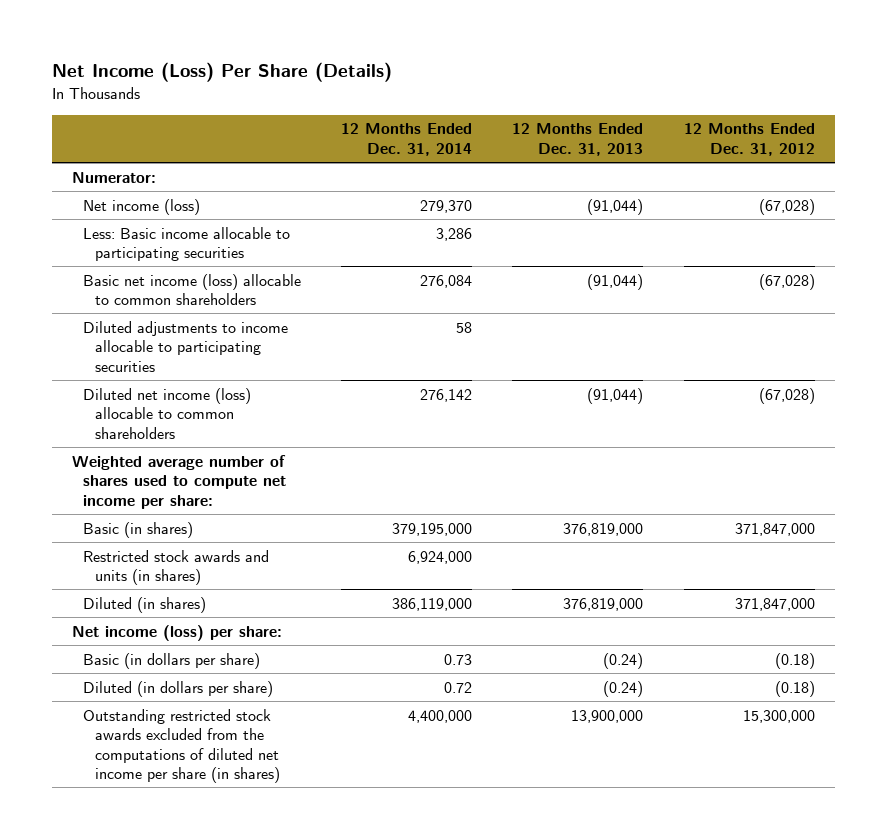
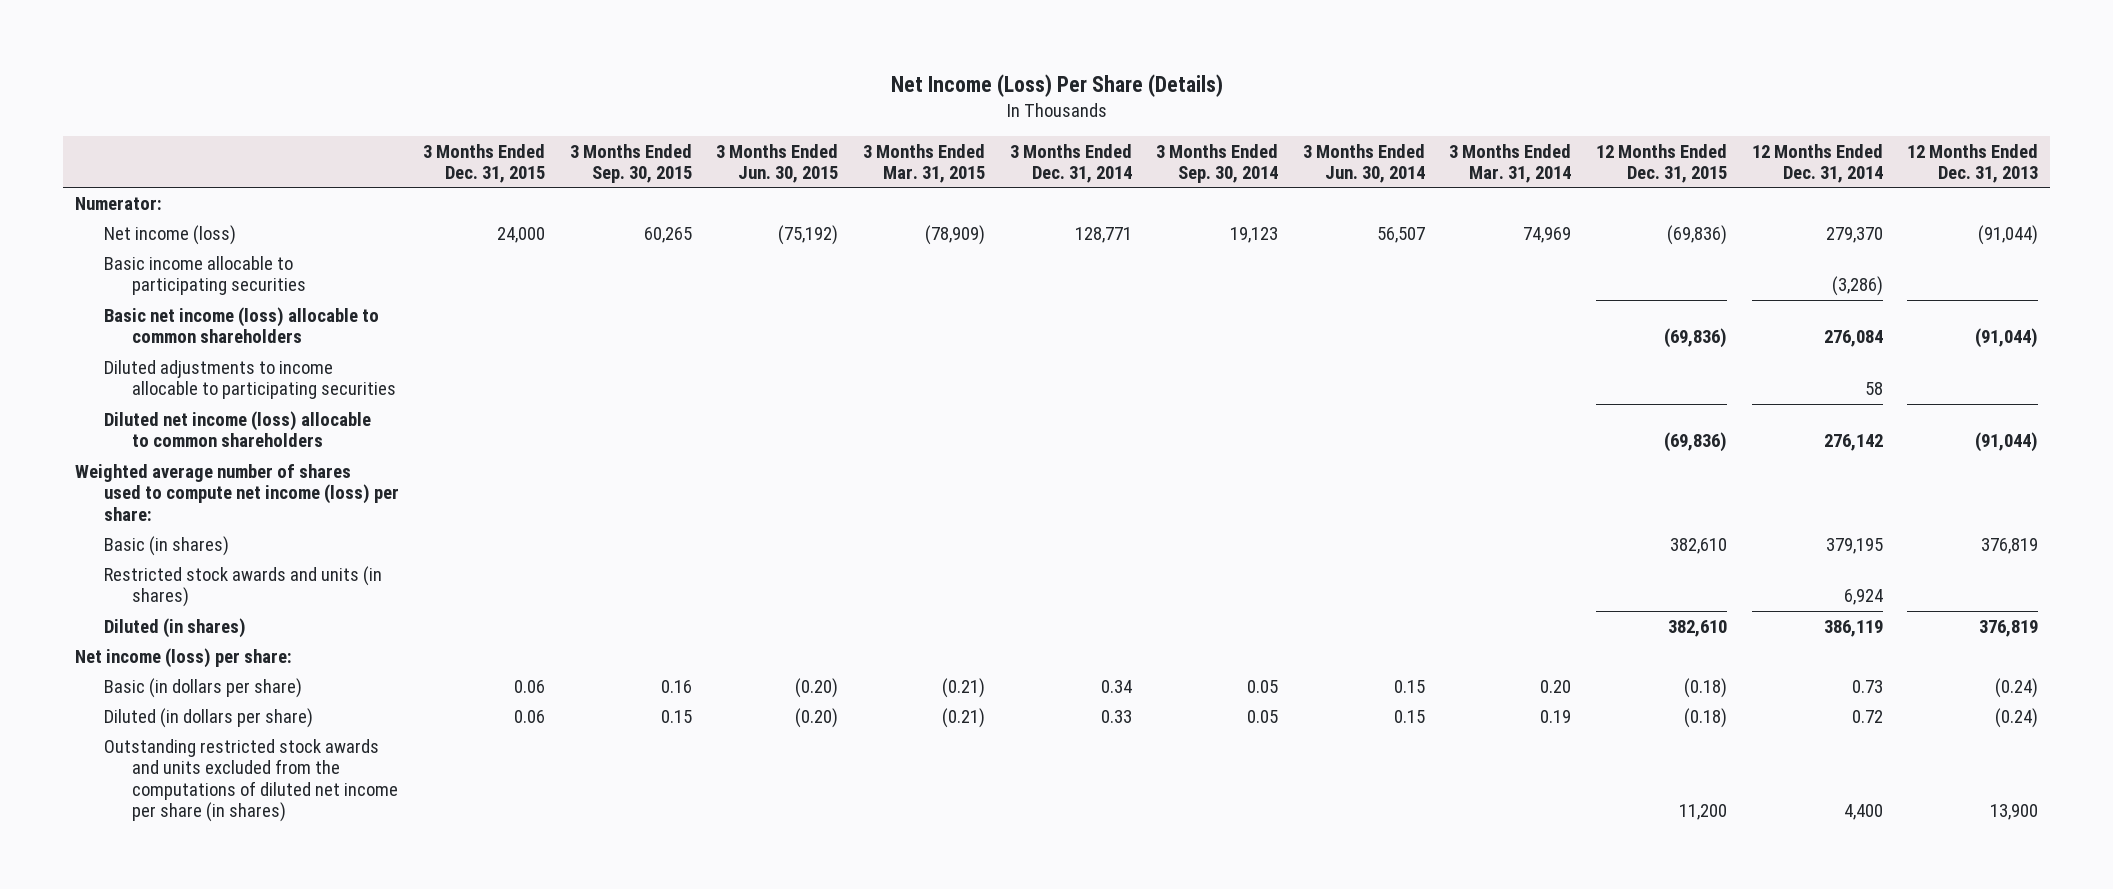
[683,123,815,156] 12 Months Ended Dec. 31, 2012 -> none
none -> [423,143,546,184] 3 Months Ended Dec. 31, 2015
none -> [569,143,692,184] 3 Months Ended Sep. 30, 2015
none -> [716,143,839,184] 3 Months Ended Jun. 30, 2015
none -> [862,143,985,184] 3 Months Ended Mar. 31, 2015
none -> [1009,143,1132,184] 3 Months Ended Dec. 31, 2014
none -> [1156,143,1279,184] 3 Months Ended Sep. 30, 2014
none -> [1302,143,1425,184] 3 Months Ended Jun. 30, 2014
none -> [1449,143,1572,184] 3 Months Ended Mar. 31, 2014
none -> [1595,143,1727,184] 12 Months Ended Dec. 31, 2015
[83,226,291,262] Less: Basic income allocable to participating securities -> [103,255,306,296] Basic income allocable to participating securities
[436,227,473,241] 3,286 -> [1831,276,1883,297] (3,286)
[71,454,287,509] Weighted average number of shares used to compute net income per share: -> [75,463,399,521] Weighted average number of shares used to compute net income (loss) per share:
[392,522,473,536] 379,195,000 -> [1825,537,1883,554] 379,195
[563,522,644,536] 376,819,000 -> [1981,537,2039,554] 376,819
[408,550,473,564] 6,924,000 -> [1843,589,1883,606] 6,924
[392,597,473,611] 386,119,000 -> [1823,619,1883,637] 386,119
[563,597,644,611] 376,819,000 -> [1979,619,2039,637] 376,819
[83,708,280,784] Outstanding restricted stock awards excluded from the computations of diluted net income per share (in shares) -> [103,738,398,823] Outstanding restricted stock awards and units excluded from the computations of diluted net income per share (in shares)
[408,709,473,723] 4,400,000 -> [1843,804,1883,821] 4,400
[571,709,644,723] 13,900,000 -> [1990,804,2039,821] 13,900

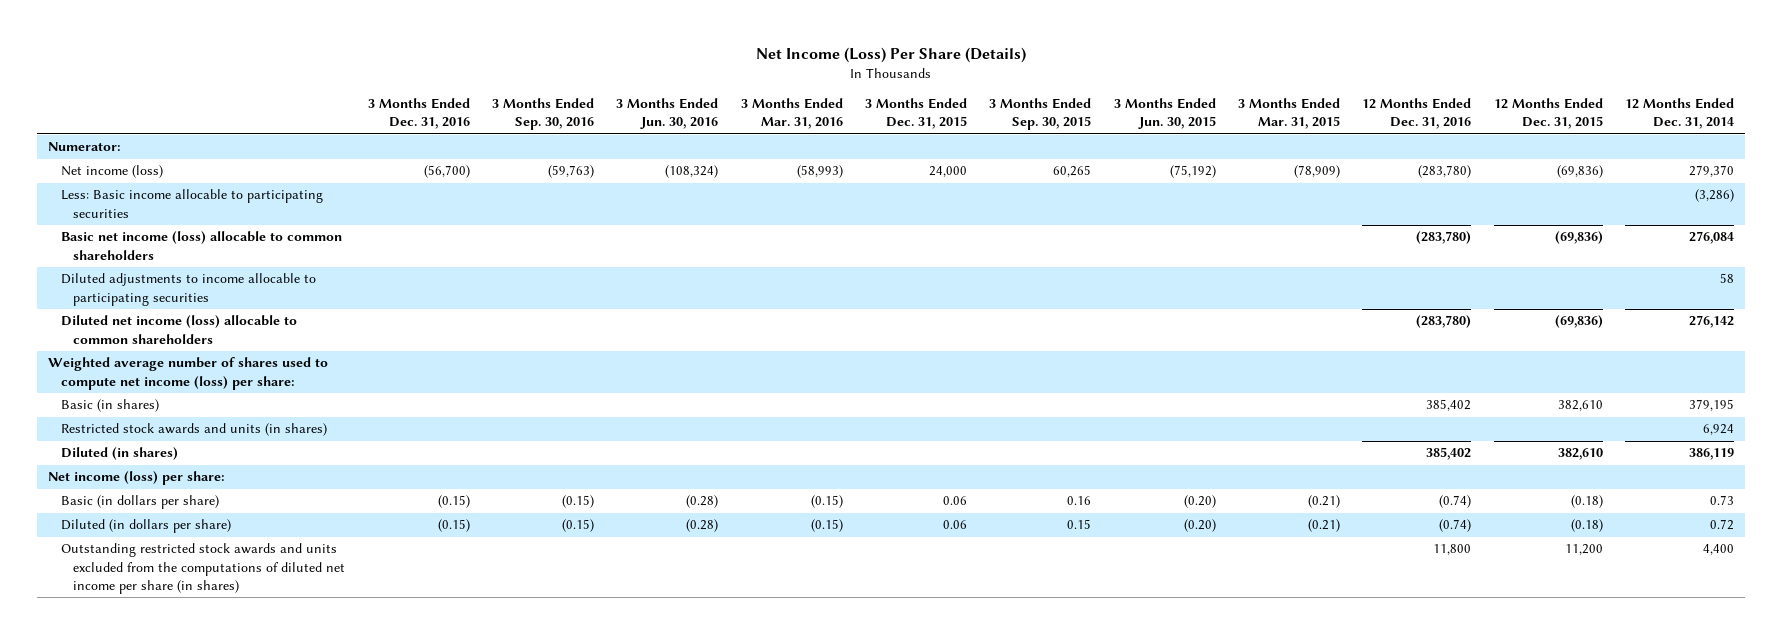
[1009,143,1132,184] 3 Months Ended Dec. 31, 2014 -> none
[1156,143,1279,184] 3 Months Ended Sep. 30, 2014 -> none
[1302,143,1425,184] 3 Months Ended Jun. 30, 2014 -> none
[1449,143,1572,184] 3 Months Ended Mar. 31, 2014 -> none
[1907,143,2039,184] 12 Months Ended Dec. 31, 2013 -> none
none -> [367,98,470,130] 3 Months Ended Dec. 31, 2016
none -> [492,98,595,131] 3 Months Ended Sep. 30, 2016
none -> [616,98,719,130] 3 Months Ended Jun. 30, 2016
none -> [740,98,843,130] 3 Months Ended Mar. 31, 2016
none -> [1362,98,1472,130] 12 Months Ended Dec. 31, 2016
[103,255,306,296] Basic income allocable to participating securities -> [60,189,323,218] Less: Basic income allocable to participating securities

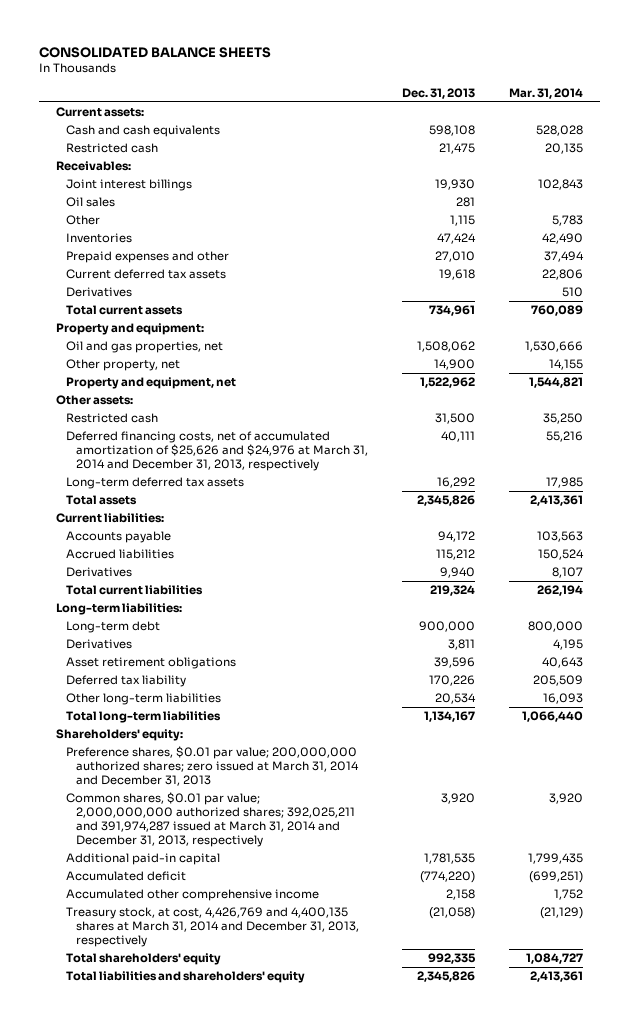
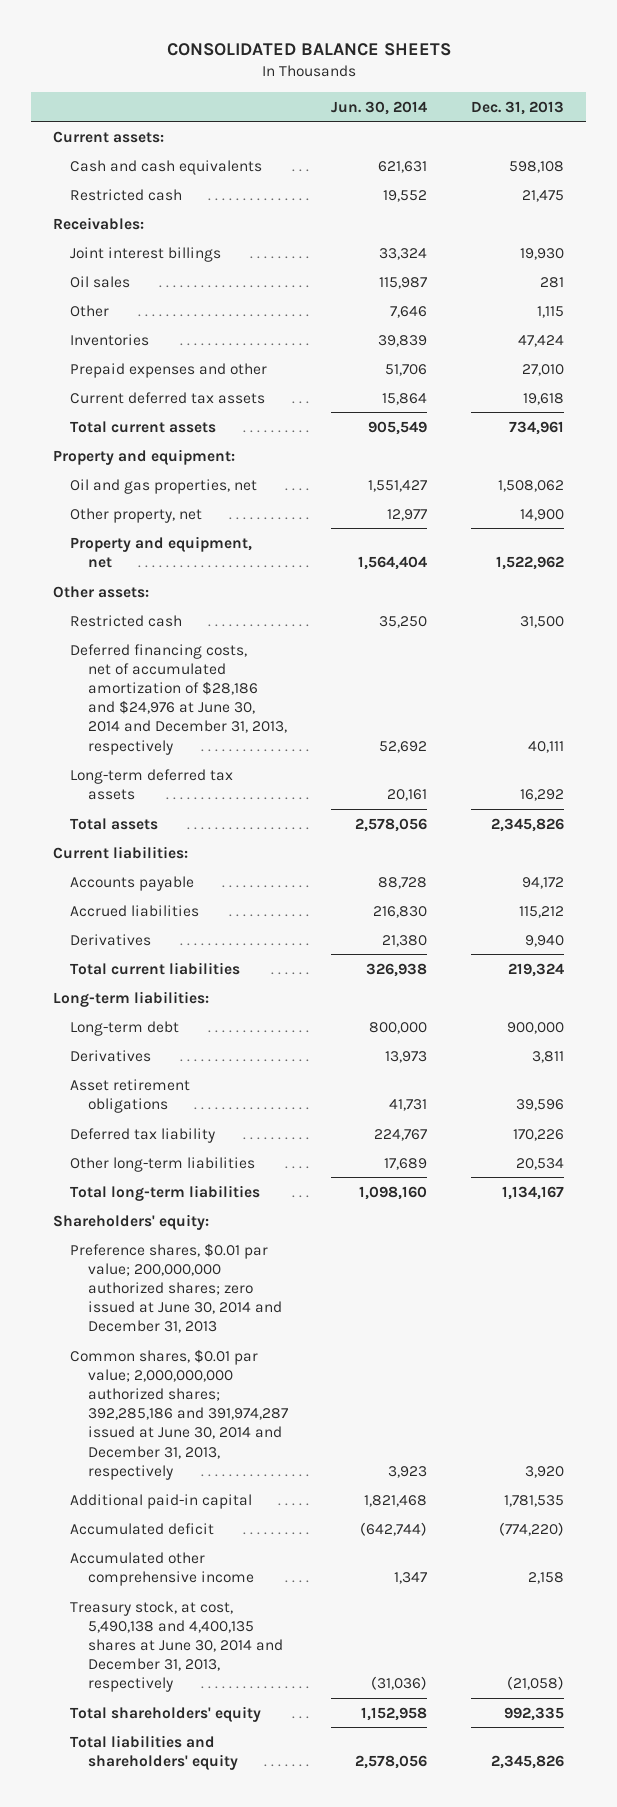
[508,87,583,99] Mar. 31, 2014 -> none
none -> [331,100,428,115] Jun. 30, 2014
[66,287,133,298] Derivatives -> none
[66,431,369,472] Deferred financing costs, net of accumulated amortization of $25,626 and $24,976 at March 31, 2014 and December 31, 2013, respectively -> [70,643,287,755] Deferred financing costs, net of accumulated amortization of $28,186 and $24,976 at June 30, 2014 and December 31, 2013, respectively
[66,746,360,787] Preference shares, $0.01 par value; 200,000,000 authorized shares; zero issued at March 31, 2014 and December 31, 2013 -> [70,1242,282,1334] Preference shares, $0.01 par value; 200,000,000 authorized shares; zero issued at June 30, 2014 and December 31, 2013
[66,792,356,848] Common shares, $0.01 par value; 2,000,000,000 authorized shares; 392,025,211 and 391,974,287 issued at March 31, 2014 and December 31, 2013, respectively -> [70,1348,288,1480] Common shares, $0.01 par value; 2,000,000,000 authorized shares; 392,285,186 and 391,974,287 issued at June 30, 2014 and December 31, 2013, respectively
[66,907,360,948] Treasury stock, at cost, 4,426,769 and 4,400,135 shares at March 31, 2014 and December 31, 2013, respectively -> [70,1600,283,1693] Treasury stock, at cost, 5,490,138 and 4,400,135 shares at June 30, 2014 and December 31, 2013, respectively

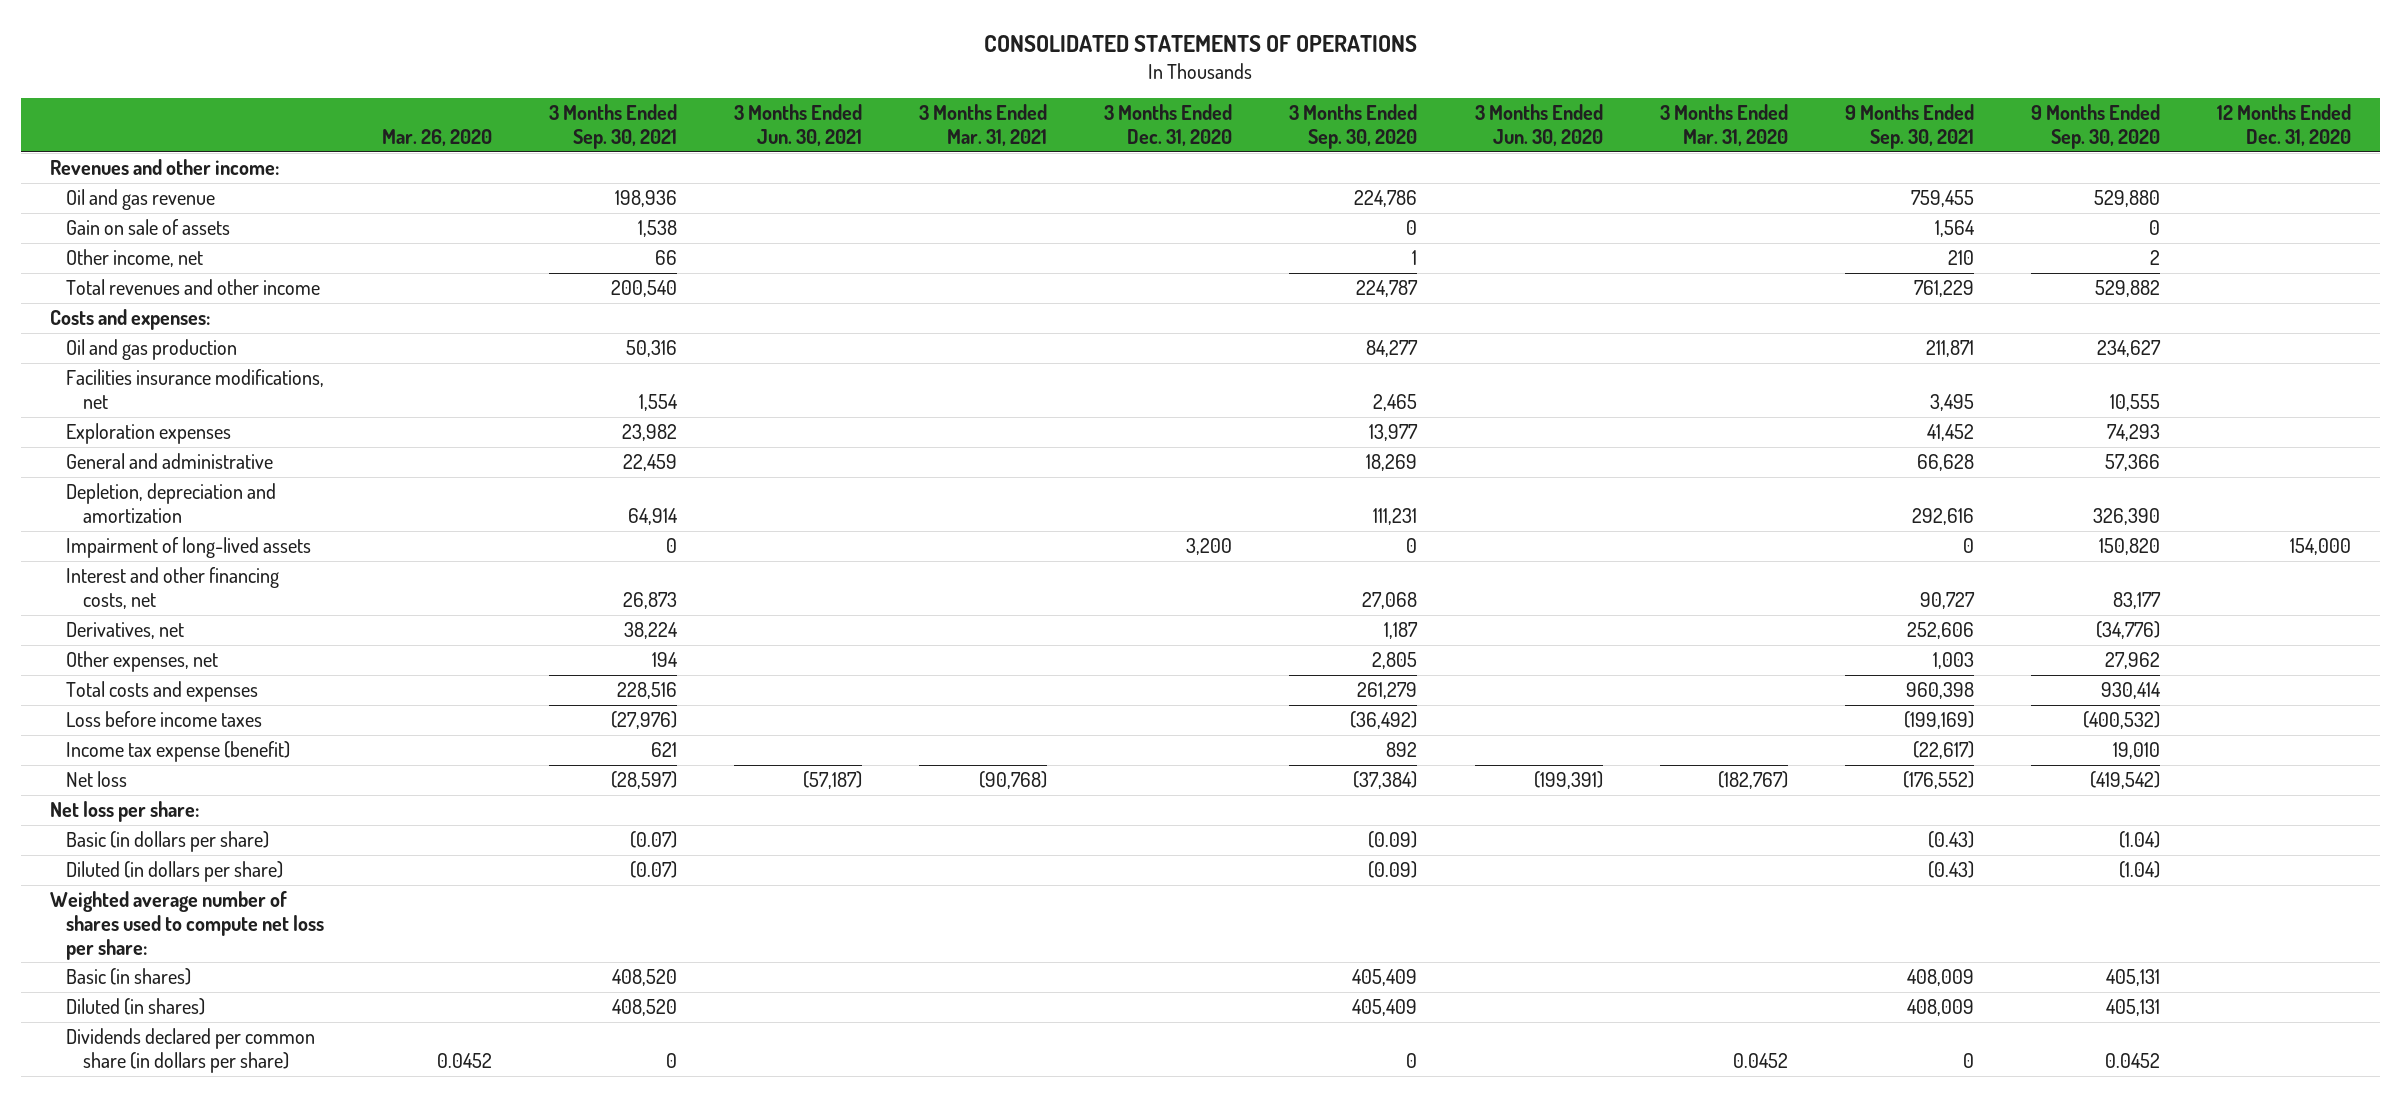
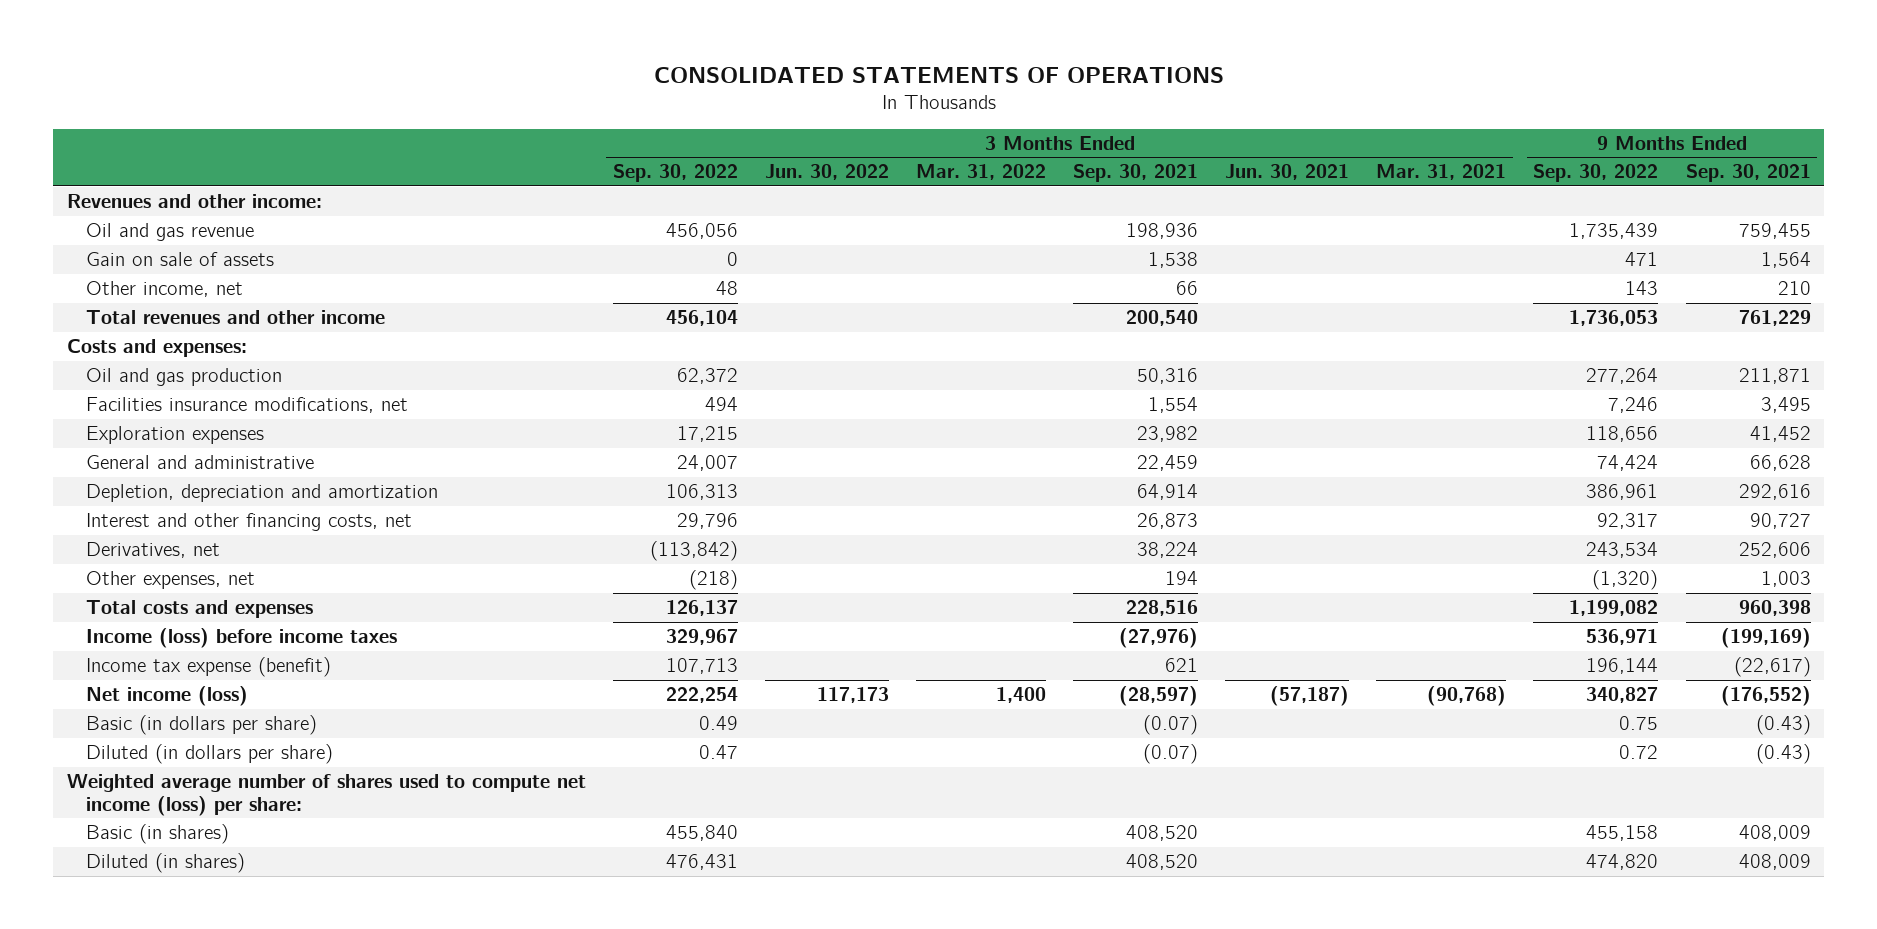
[381,129,492,147] Mar. 26, 2020 -> none
[1104,104,1233,147] 3 Months Ended Dec. 31, 2020 -> none
[1289,104,1418,150] 3 Months Ended Sep. 30, 2020 -> none
[1474,104,1603,147] 3 Months Ended Jun. 30, 2020 -> none
[1659,104,1788,147] 3 Months Ended Mar. 31, 2020 -> none
[2030,104,2160,150] 9 Months Ended Sep. 30, 2020 -> none
[2217,104,2352,147] 12 Months Ended Dec. 31, 2020 -> none
none -> [612,164,738,183] Sep. 30, 2022
none -> [764,164,889,181] Jun. 30, 2022
none -> [916,164,1047,181] Mar. 31, 2022
none -> [1533,164,1659,183] Sep. 30, 2022
[66,537,312,559] Impairment of long-lived assets -> none
[66,711,263,728] Loss before income taxes -> [85,627,397,648] Income (loss) before income taxes
[49,801,199,823] Net loss per share: -> none
[66,771,128,788] Net loss -> [85,685,248,706] Net income (loss)
[49,891,325,960] Weighted average number of shares used to compute net loss per share: -> [66,773,586,816] Weighted average number of shares used to compute net income (loss) per share:
[66,1028,316,1073] Dividends declared per common share (in dollars per share) -> none

